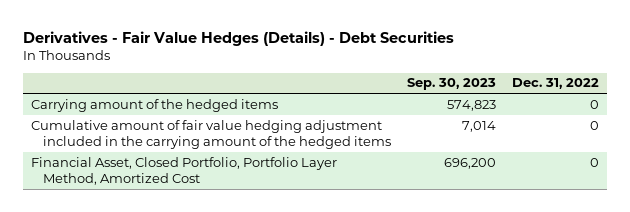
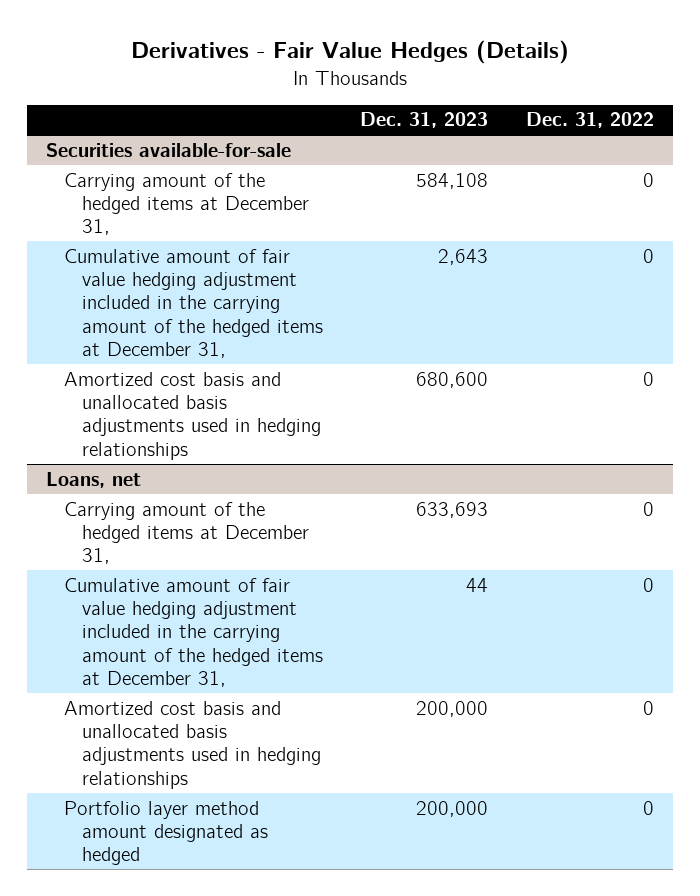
[22,30,454,46] Derivatives - Fair Value Hedges (Details) - Debt Securities -> [131,39,570,64] Derivatives - Fair Value Hedges (Details)
[407,78,497,91] Sep. 30, 2023 -> none
none -> [360,112,489,129] Dec. 31, 2023
none -> [45,142,291,157] Securities available-for-sale
[30,98,278,112] Carrying amount of the hedged items -> [63,172,309,236] Carrying amount of the hedged items at December 31,
[30,119,392,150] Cumulative amount of fair value hedging adjustment included in the carrying amount of the hedged items -> [63,248,323,358] Cumulative amount of fair value hedging adjustment included in the carrying amount of the hedged items at December 31,
[30,156,337,186] Financial Asset, Closed Portfolio, Portfolio Layer Method, Amortized Cost -> [63,371,321,460] Amortized cost basis and unallocated basis adjustments used in hedging relationships
none -> [45,471,141,488] Loans, net
none -> [63,501,309,565] Carrying amount of the hedged items at December 31,
none -> [63,577,323,687] Cumulative amount of fair value hedging adjustment included in the carrying amount of the hedged items at December 31,
none -> [63,700,321,789] Amortized cost basis and unallocated basis adjustments used in hedging relationships
none -> [63,800,268,866] Portfolio layer method amount designated as hedged

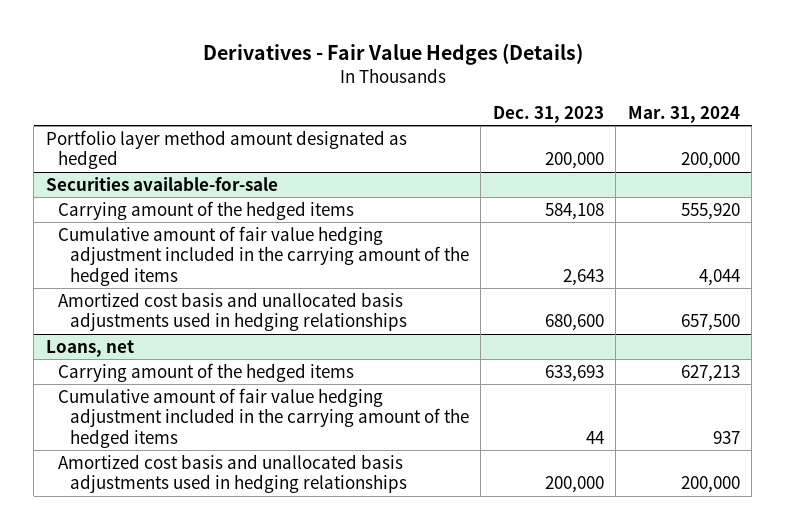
[526,112,655,129] Dec. 31, 2022 -> none
none -> [627,105,740,123] Mar. 31, 2024
none -> [45,129,407,170] Portfolio layer method amount designated as hedged
[63,172,309,236] Carrying amount of the hedged items at December 31, -> [57,200,354,220] Carrying amount of the hedged items
[63,248,323,358] Cumulative amount of fair value hedging adjustment included in the carrying amount of the hedged items at December 31, -> [57,225,469,286] Cumulative amount of fair value hedging adjustment included in the carrying amount of the hedged items
[63,501,309,565] Carrying amount of the hedged items at December 31, -> [57,362,354,382] Carrying amount of the hedged items
[63,577,323,687] Cumulative amount of fair value hedging adjustment included in the carrying amount of the hedged items at December 31, -> [57,387,469,448] Cumulative amount of fair value hedging adjustment included in the carrying amount of the hedged items
[63,800,268,866] Portfolio layer method amount designated as hedged -> none

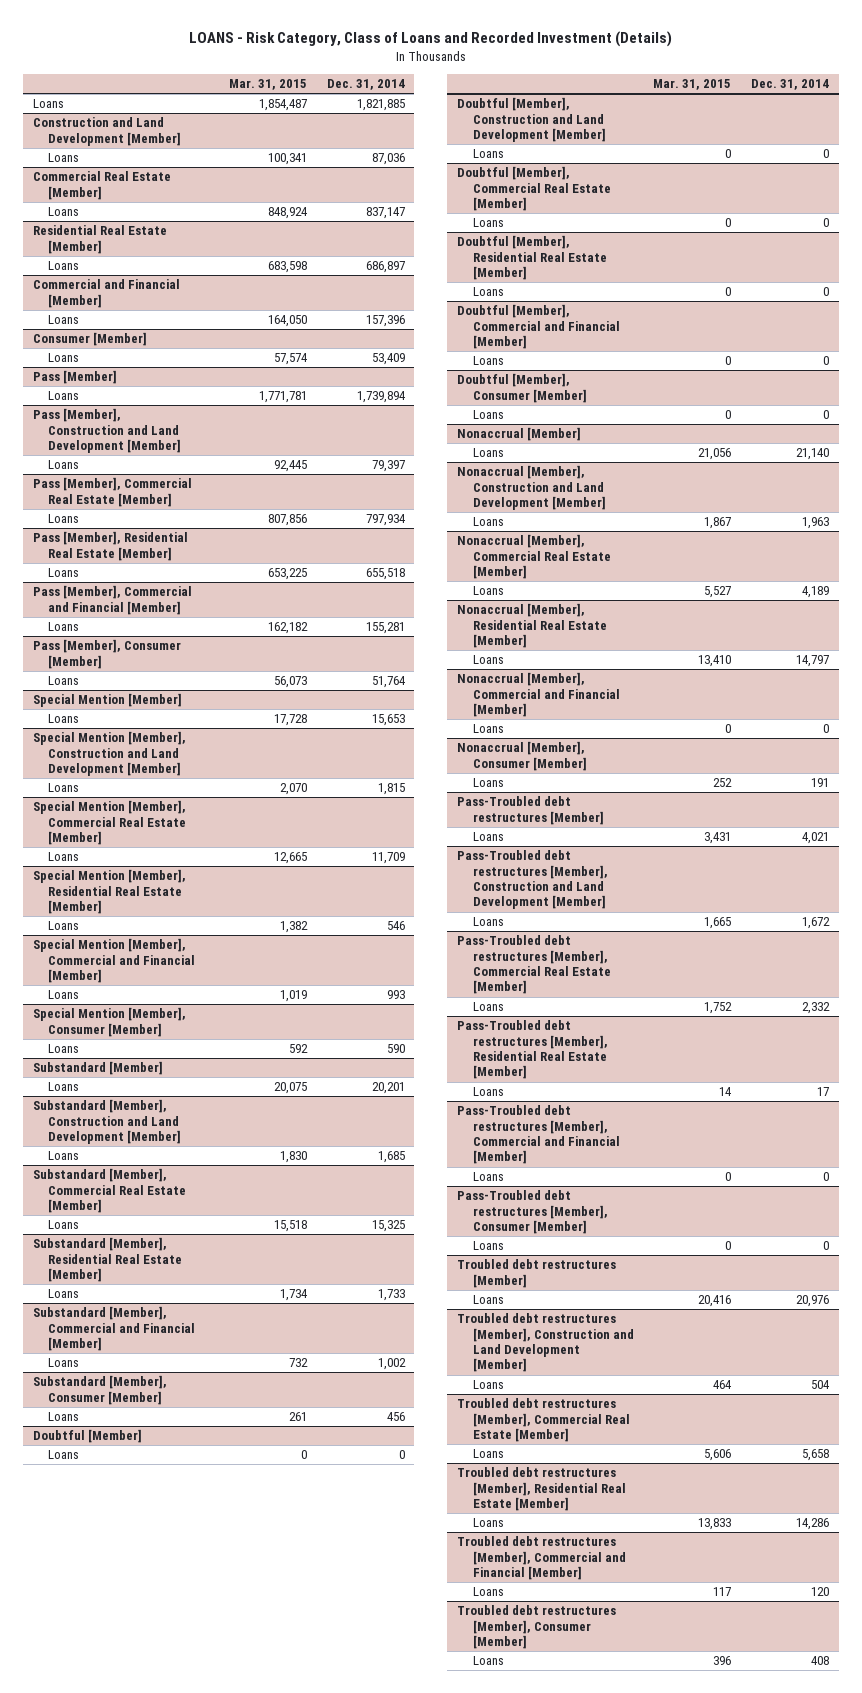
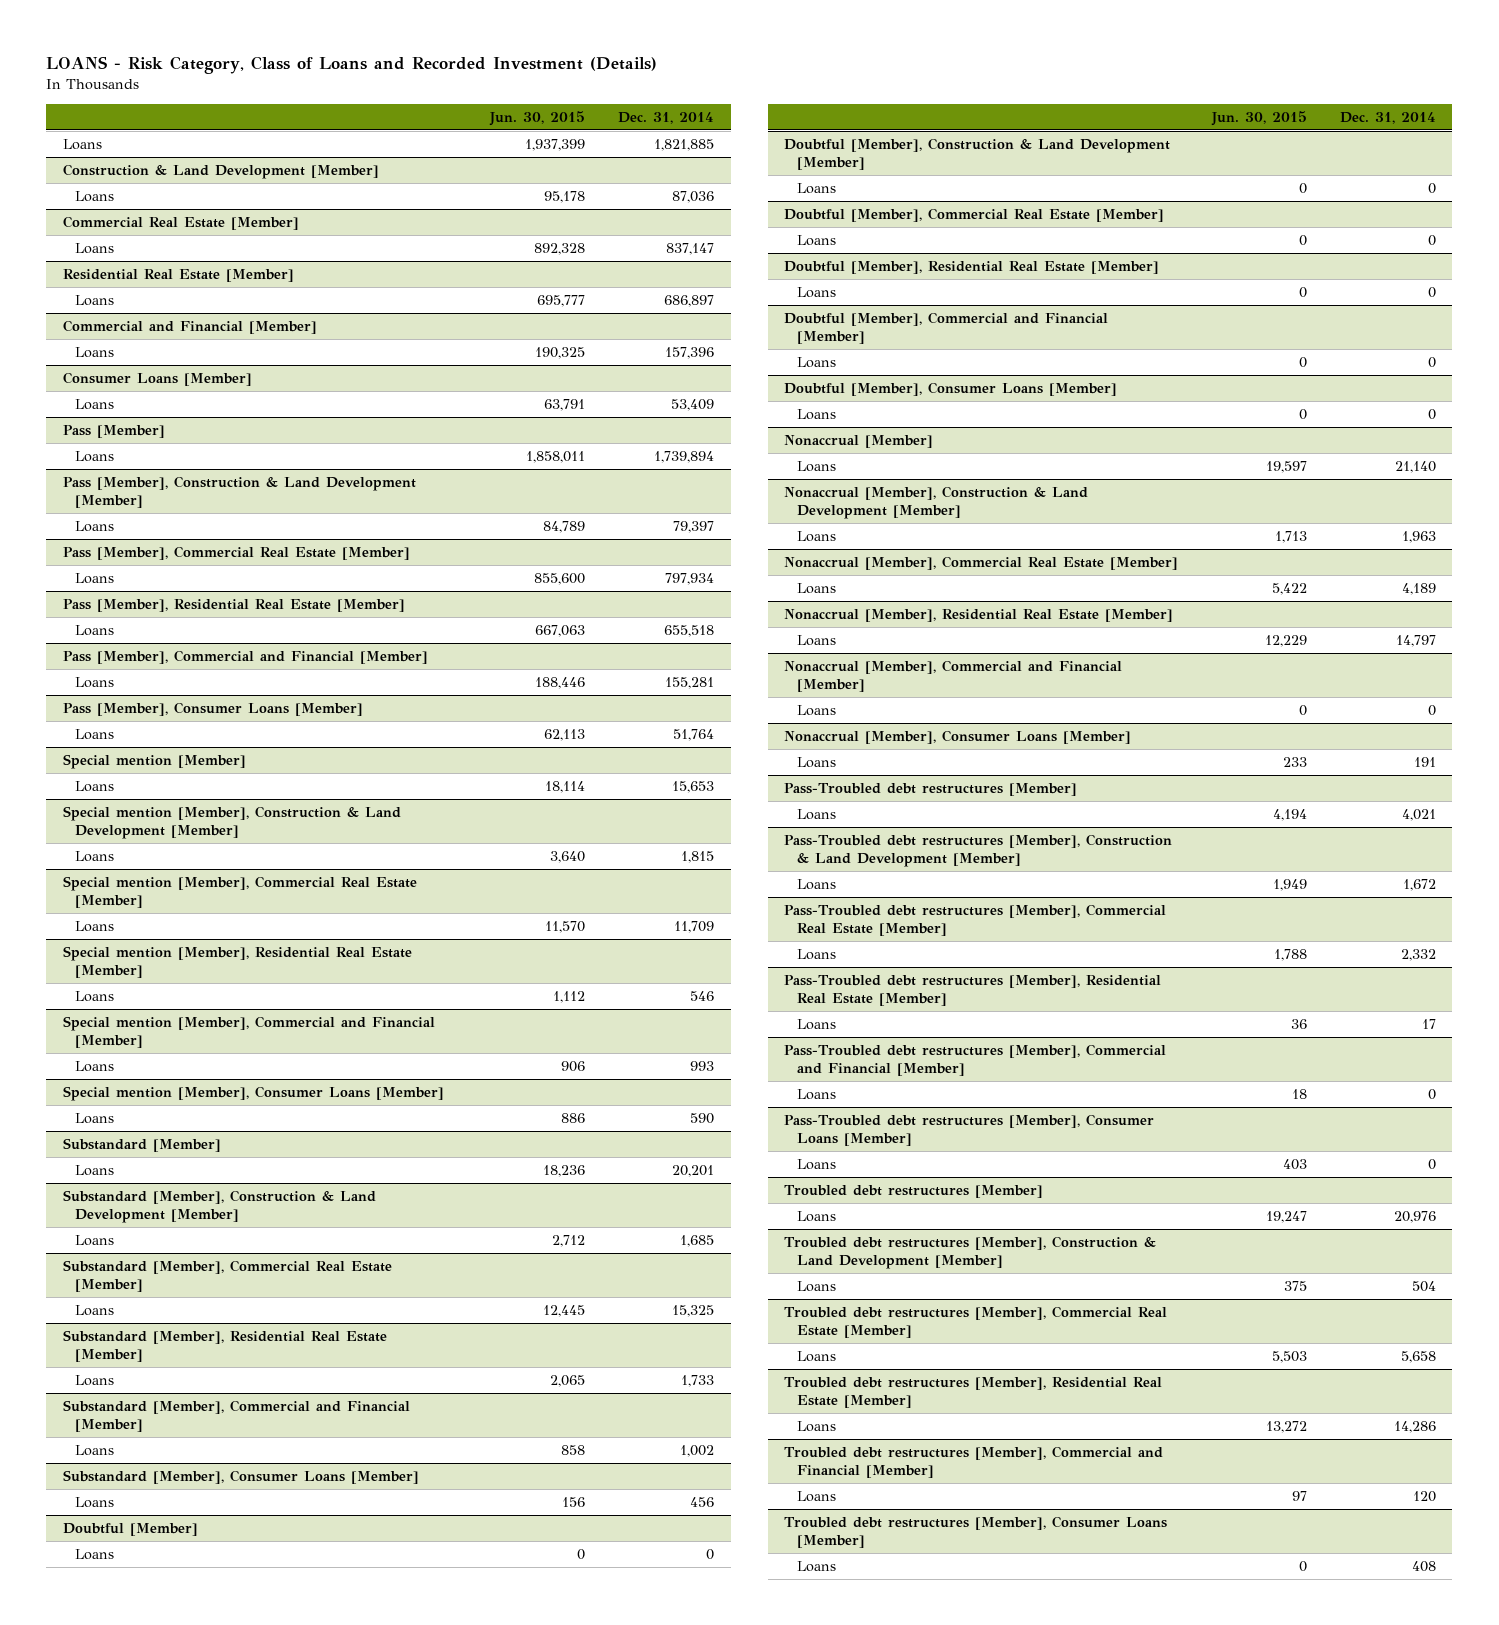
[228,79,307,91] Mar. 31, 2015 -> none
none -> [489,110,586,126] Jun. 30, 2015
[32,117,182,146] Construction and Land Development [Member] -> [63,164,380,180] Construction & Land Development [Member]
[32,332,147,347] Consumer [Member] -> [63,372,253,387] Consumer Loans [Member]
[32,408,182,454] Pass [Member], Construction and Land Development [Member] -> [63,476,417,509] Pass [Member], Construction & Land Development [Member]
[32,639,181,669] Pass [Member], Consumer [Member] -> [63,702,364,717] Pass [Member], Consumer Loans [Member]
[32,693,182,708] Special Mention [Member] -> [63,754,247,770] Special mention [Member]
[32,731,186,777] Special Mention [Member], Construction and Land Development [Member] -> [63,806,402,840] Special mention [Member], Construction & Land Development [Member]
[32,800,187,846] Special Mention [Member], Commercial Real Estate [Member] -> [63,876,418,909] Special mention [Member], Commercial Real Estate [Member]
[32,869,186,915] Special Mention [Member], Residential Real Estate [Member] -> [63,946,413,979] Special mention [Member], Residential Real Estate [Member]
[32,938,196,984] Special Mention [Member], Commercial and Financial [Member] -> [63,1016,436,1049] Special mention [Member], Commercial and Financial [Member]
[32,1007,186,1037] Special Mention [Member], Consumer [Member] -> [63,1086,445,1102] Special mention [Member], Consumer Loans [Member]
[32,1099,182,1145] Substandard [Member], Construction and Land Development [Member] -> [63,1190,377,1224] Substandard [Member], Construction & Land Development [Member]
[32,1375,167,1405] Substandard [Member], Consumer [Member] -> [63,1470,420,1485] Substandard [Member], Consumer Loans [Member]
[457,97,606,143] Doubtful [Member], Construction and Land Development [Member] -> [784,138,1171,171] Doubtful [Member], Construction & Land Development [Member]
[457,373,587,403] Doubtful [Member], Consumer [Member] -> [784,382,1118,397] Doubtful [Member], Consumer Loans [Member]
[457,465,606,511] Nonaccrual [Member], Construction and Land Development [Member] -> [784,486,1089,520] Nonaccrual [Member], Construction & Land Development [Member]
[457,741,587,771] Nonaccrual [Member], Consumer [Member] -> [784,730,1132,745] Nonaccrual [Member], Consumer Loans [Member]
[457,850,608,910] Pass-Troubled debt restructures [Member], Construction and Land Development [Member] -> [784,834,1173,868] Pass-Troubled debt restructures [Member], Construction & Land Development [Member]
[457,1190,608,1235] Pass-Troubled debt restructures [Member], Consumer [Member] -> [784,1114,1155,1147] Pass-Troubled debt restructures [Member], Consumer Loans [Member]
[457,1313,634,1373] Troubled debt restructures [Member], Construction and Land Development [Member] -> [784,1236,1157,1270] Troubled debt restructures [Member], Construction & Land Development [Member]
[457,1605,617,1650] Troubled debt restructures [Member], Consumer [Member] -> [784,1516,1168,1549] Troubled debt restructures [Member], Consumer Loans [Member]

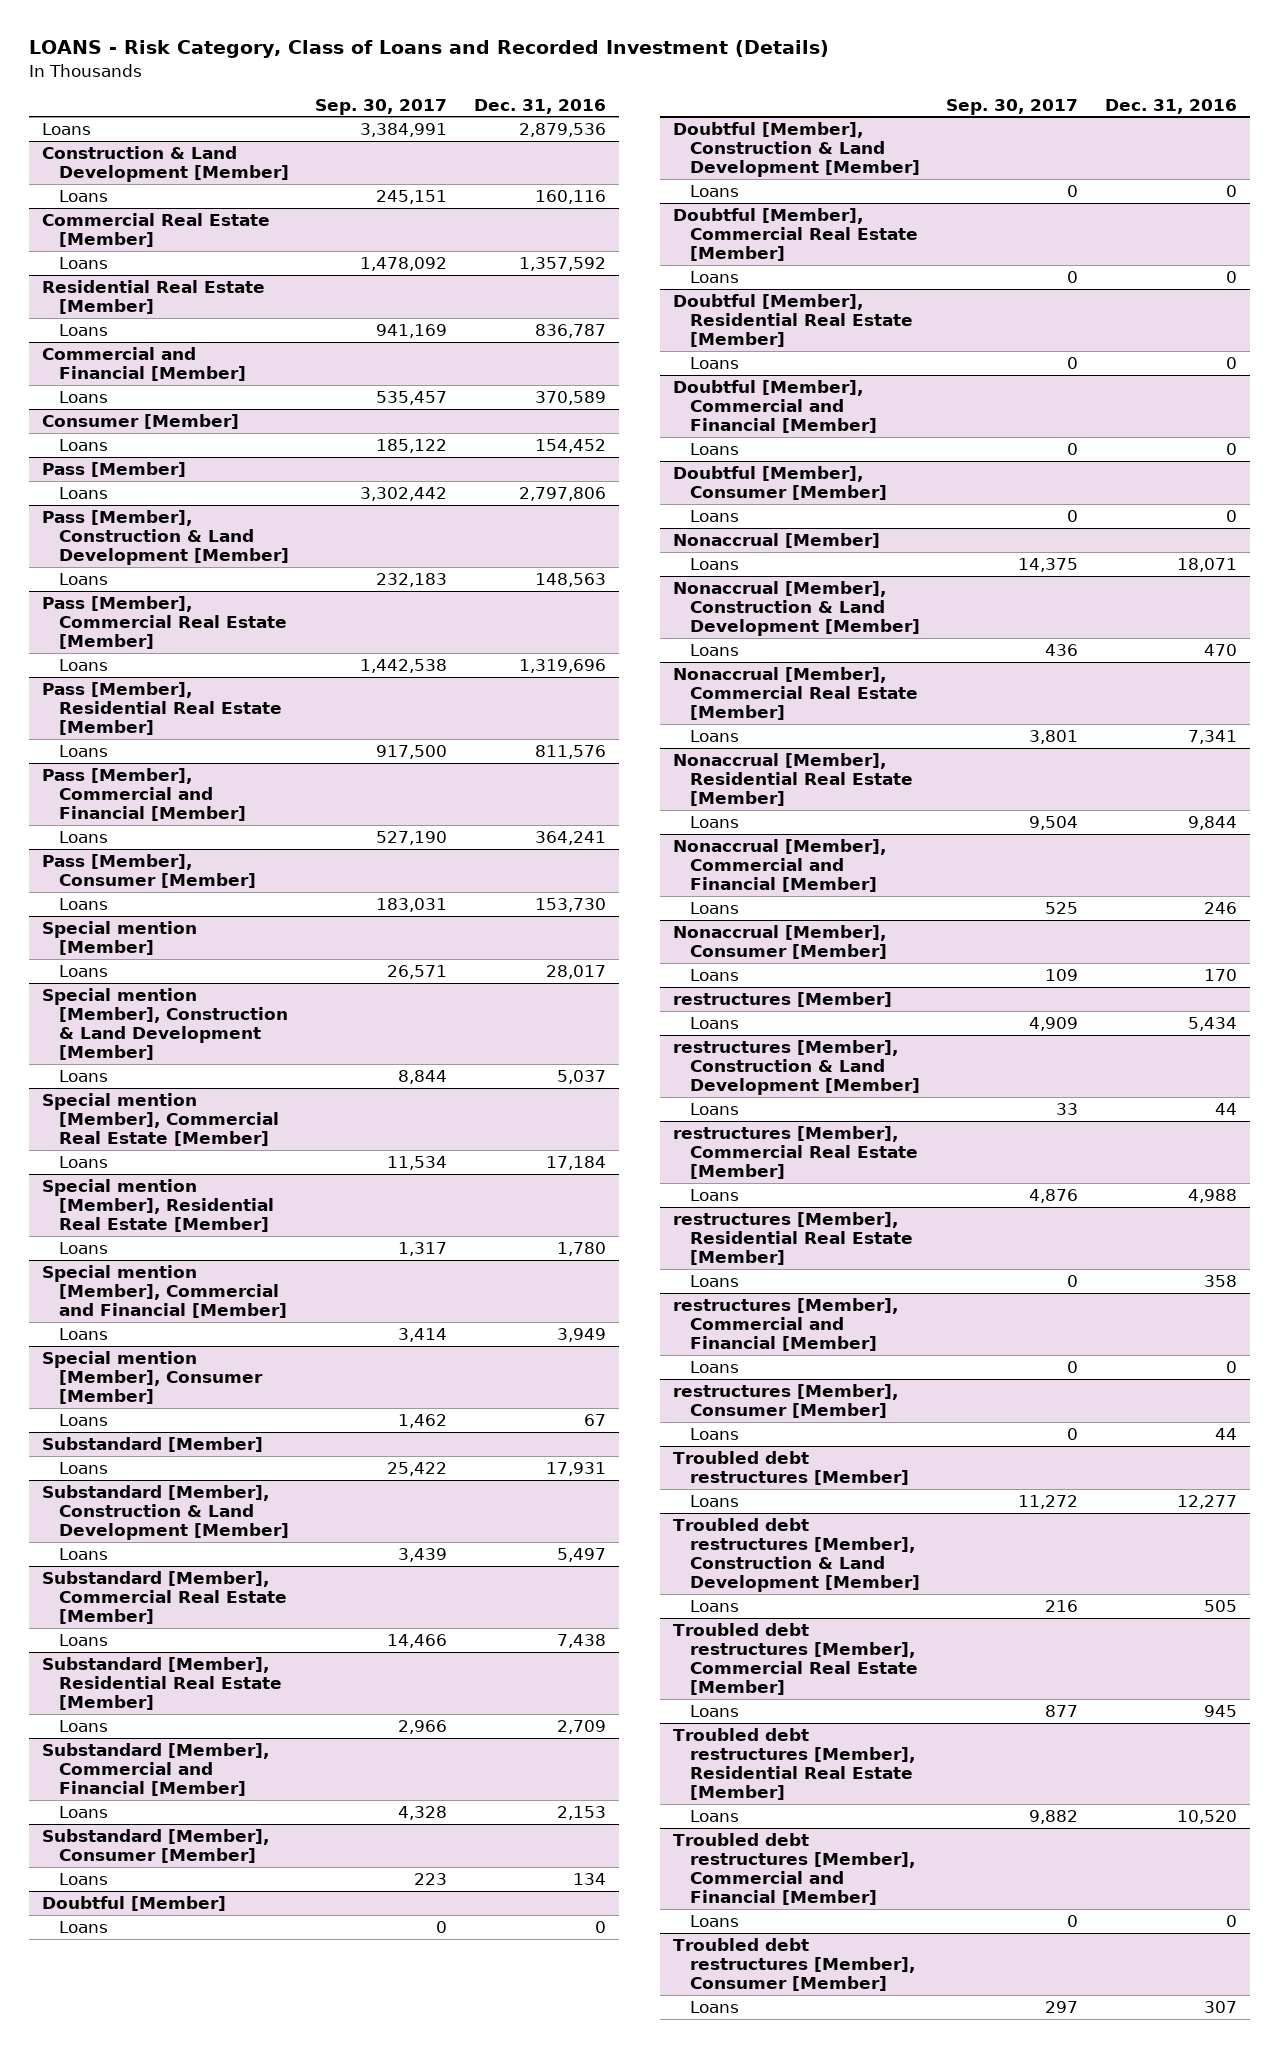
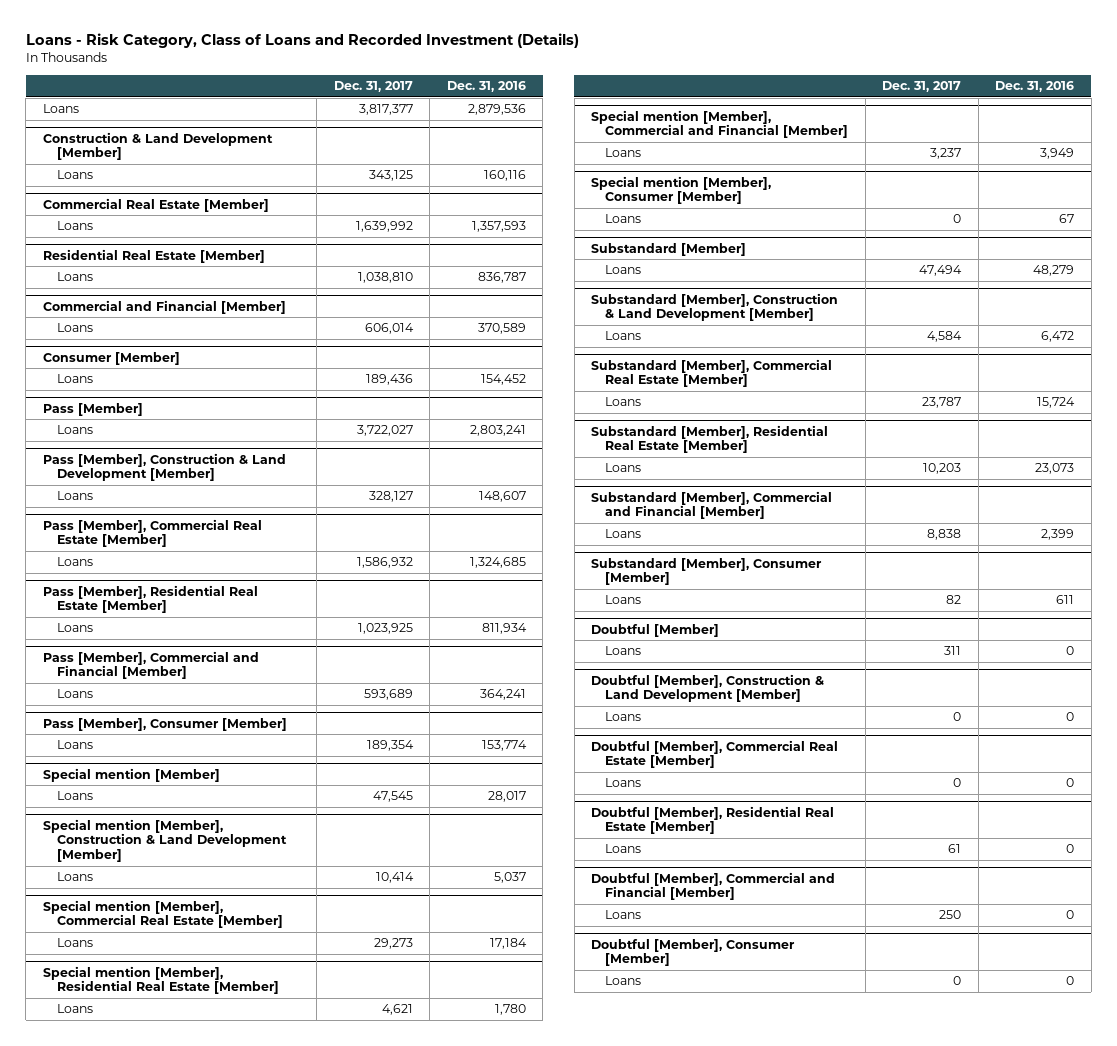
[29,40,830,59] LOANS - Risk Category, Class of Loans and Recorded Investment (Details) -> [25,33,579,49] Loans - Risk Category, Class of Loans and Recorded Investment (Details)
[315,98,448,115] Sep. 30, 2017 -> none
none -> [333,80,413,92] Dec. 31, 2017
[518,256,606,271] 1,357,592 -> [471,221,526,233] 1,357,593
[518,486,606,501] 2,797,806 -> [469,425,526,437] 2,803,241
[534,572,606,587] 148,563 -> [478,491,526,503] 148,607
[518,658,606,673] 1,319,696 -> [469,557,526,569] 1,324,685
[534,744,606,759] 811,576 -> [481,623,527,635] 811,934
[534,897,606,912] 153,730 -> [481,740,527,752] 153,774
[545,1461,606,1476] 17,931 -> [1033,265,1075,277] 48,279
[556,1547,606,1562] 5,497 -> [1041,331,1075,343] 6,472
[556,1633,606,1648] 7,438 -> [1037,397,1076,409] 15,724
[556,1719,606,1734] 2,709 -> [1035,463,1075,475] 23,073
[556,1805,606,1820] 2,153 -> [1041,529,1075,541] 2,399
[572,1872,606,1885] 134 -> [1056,595,1075,605] 611
[673,532,881,548] Nonaccrual [Member] -> none
[689,557,739,570] Loans -> none
[673,580,920,636] Nonaccrual [Member], Construction & Land Development [Member] -> none
[689,643,739,656] Loans -> none
[673,666,918,720] Nonaccrual [Member], Commercial Real Estate [Member] -> none
[689,729,739,742] Loans -> none
[673,752,913,806] Nonaccrual [Member], Residential Real Estate [Member] -> none
[689,815,739,828] Loans -> none
[673,838,887,892] Nonaccrual [Member], Commercial and Financial [Member] -> none
[689,901,739,914] Loans -> none
[673,924,887,959] Nonaccrual [Member], Consumer [Member] -> none
[689,968,739,981] Loans -> none
[673,991,893,1007] restructures [Member] -> none
[689,1016,739,1029] Loans -> none
[673,1039,920,1095] restructures [Member], Construction & Land Development [Member] -> none
[689,1102,739,1115] Loans -> none
[673,1125,918,1179] restructures [Member], Commercial Real Estate [Member] -> none
[689,1188,739,1201] Loans -> none
[673,1211,913,1265] restructures [Member], Residential Real Estate [Member] -> none
[689,1274,739,1287] Loans -> none
[673,1297,899,1351] restructures [Member], Commercial and Financial [Member] -> none
[689,1360,739,1373] Loans -> none
[673,1383,899,1418] restructures [Member], Consumer [Member] -> none
[689,1427,739,1440] Loans -> none
[673,1450,909,1485] Troubled debt restructures [Member] -> none
[689,1494,739,1507] Loans -> none
[673,1517,920,1593] Troubled debt restructures [Member], Construction & Land Development [Member] -> none
[689,1599,739,1612] Loans -> none
[673,1622,918,1696] Troubled debt restructures [Member], Commercial Real Estate [Member] -> none
[689,1704,739,1717] Loans -> none
[673,1727,915,1801] Troubled debt restructures [Member], Residential Real Estate [Member] -> none
[689,1809,739,1822] Loans -> none
[673,1832,915,1906] Troubled debt restructures [Member], Commercial and Financial [Member] -> none
[689,1914,739,1927] Loans -> none
[673,1937,915,1991] Troubled debt restructures [Member], Consumer [Member] -> none
[689,2000,739,2013] Loans -> none

